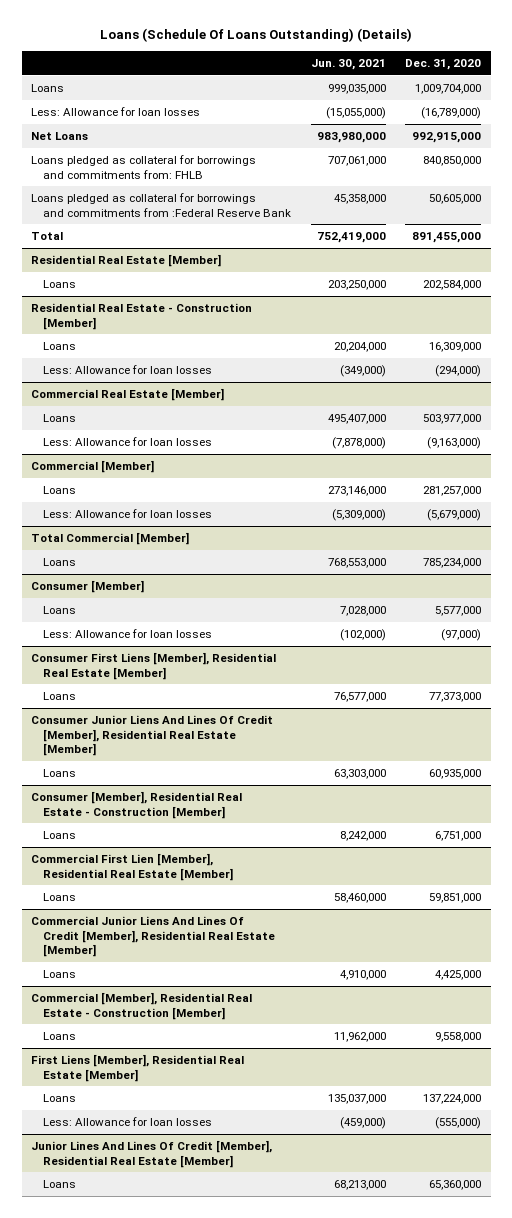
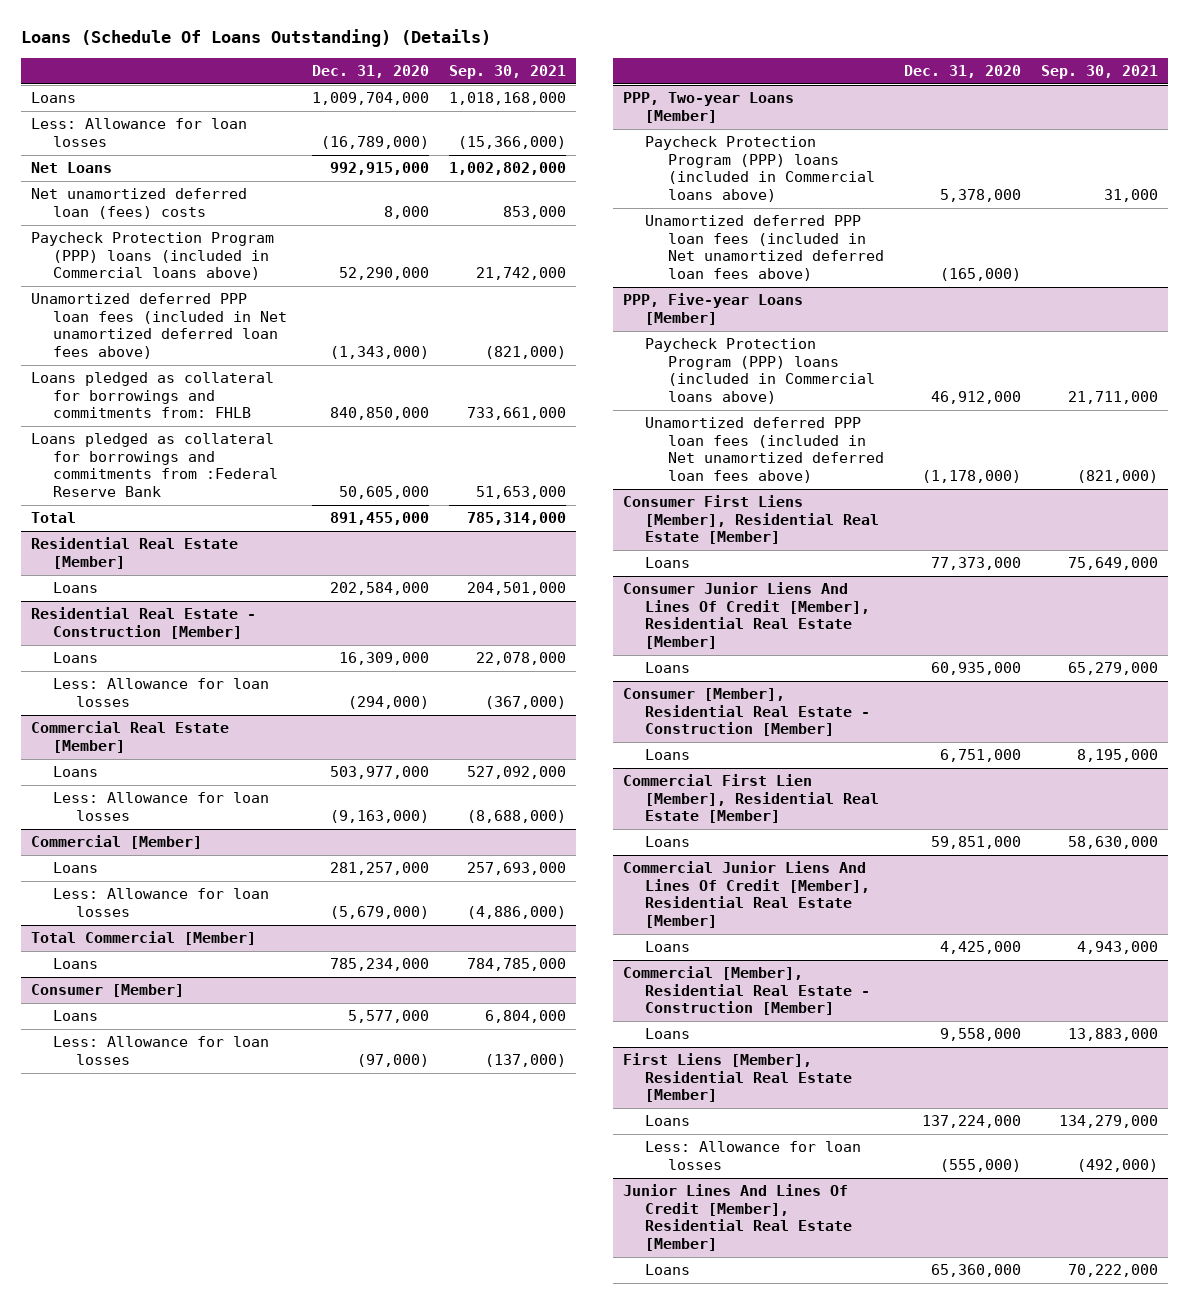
[310,58,386,70] Jun. 30, 2021 -> none
none -> [449,65,567,80] Sep. 30, 2021
none -> [30,188,247,219] Net unamortized deferred loan (fees) costs
none -> [30,232,274,281] Paycheck Protection Program (PPP) loans (included in Commercial loans above)
none -> [30,293,288,359] Unamortized deferred PPP loan fees (included in Net unamortized deferred loan fees above)
none -> [622,92,794,123] PPP, Two-year Loans [Member]
none -> [645,136,876,202] Paycheck Protection Program (PPP) loans (included in Commercial loans above)
none -> [645,215,885,281] Unamortized deferred PPP loan fees (included in Net unamortized deferred loan fees above)
none -> [622,293,803,325] PPP, Five-year Loans [Member]
none -> [645,338,876,404] Paycheck Protection Program (PPP) loans (included in Commercial loans above)
none -> [645,417,885,483] Unamortized deferred PPP loan fees (included in Net unamortized deferred loan fees above)

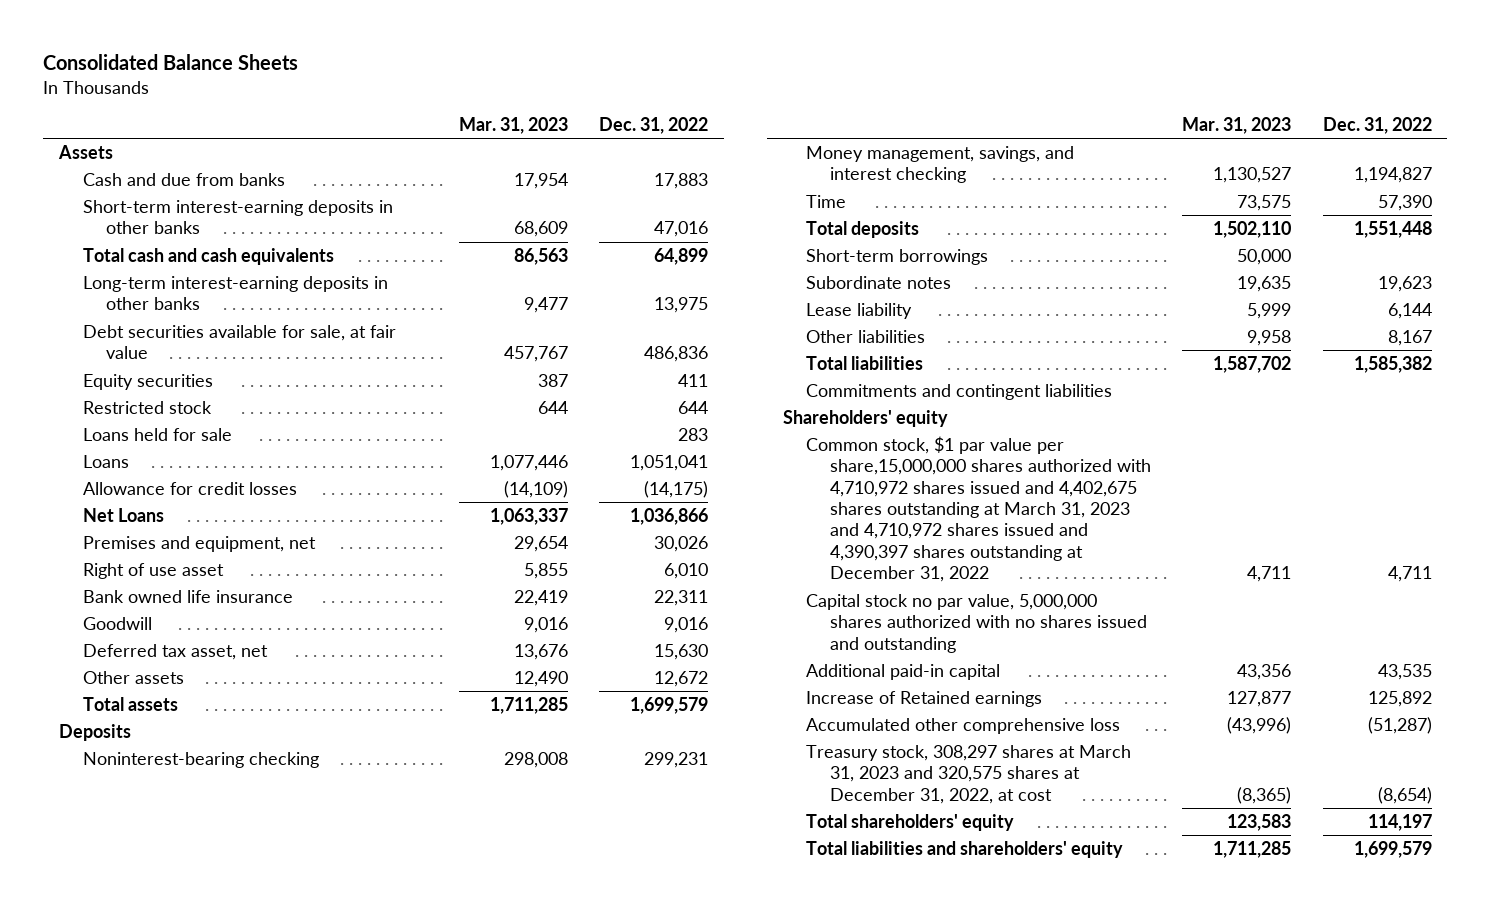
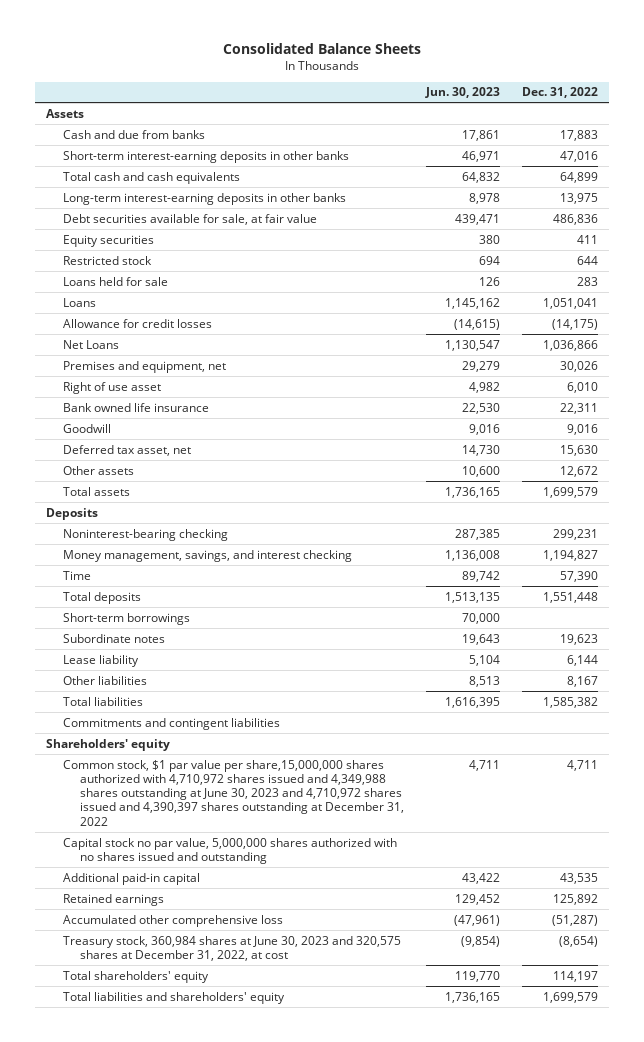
[458,116,568,134] Mar. 31, 2023 -> none
none -> [425,87,501,99] Jun. 30, 2023
[806,435,1151,583] Common stock, $1 par value per share,15,000,000 shares authorized with 4,710,972 shares issued and 4,402,675 shares outstanding at March 31, 2023 and 4,710,972 shares issued and 4,390,397 shares outstanding at December 31, 2022 -> [63,759,405,826] Common stock, $1 par value per share,15,000,000 shares authorized with 4,710,972 shares issued and 4,349,988 shares outstanding at June 30, 2023 and 4,710,972 shares issued and 4,390,397 shares outstanding at December 31, 2022
[806,690,1043,707] Increase of Retained earnings -> [63,893,165,906] Retained earnings
[806,744,1132,804] Treasury stock, 308,297 shares at March 31, 2023 and 320,575 shares at December 31, 2022, at cost -> [63,935,402,961] Treasury stock, 360,984 shares at June 30, 2023 and 320,575 shares at December 31, 2022, at cost

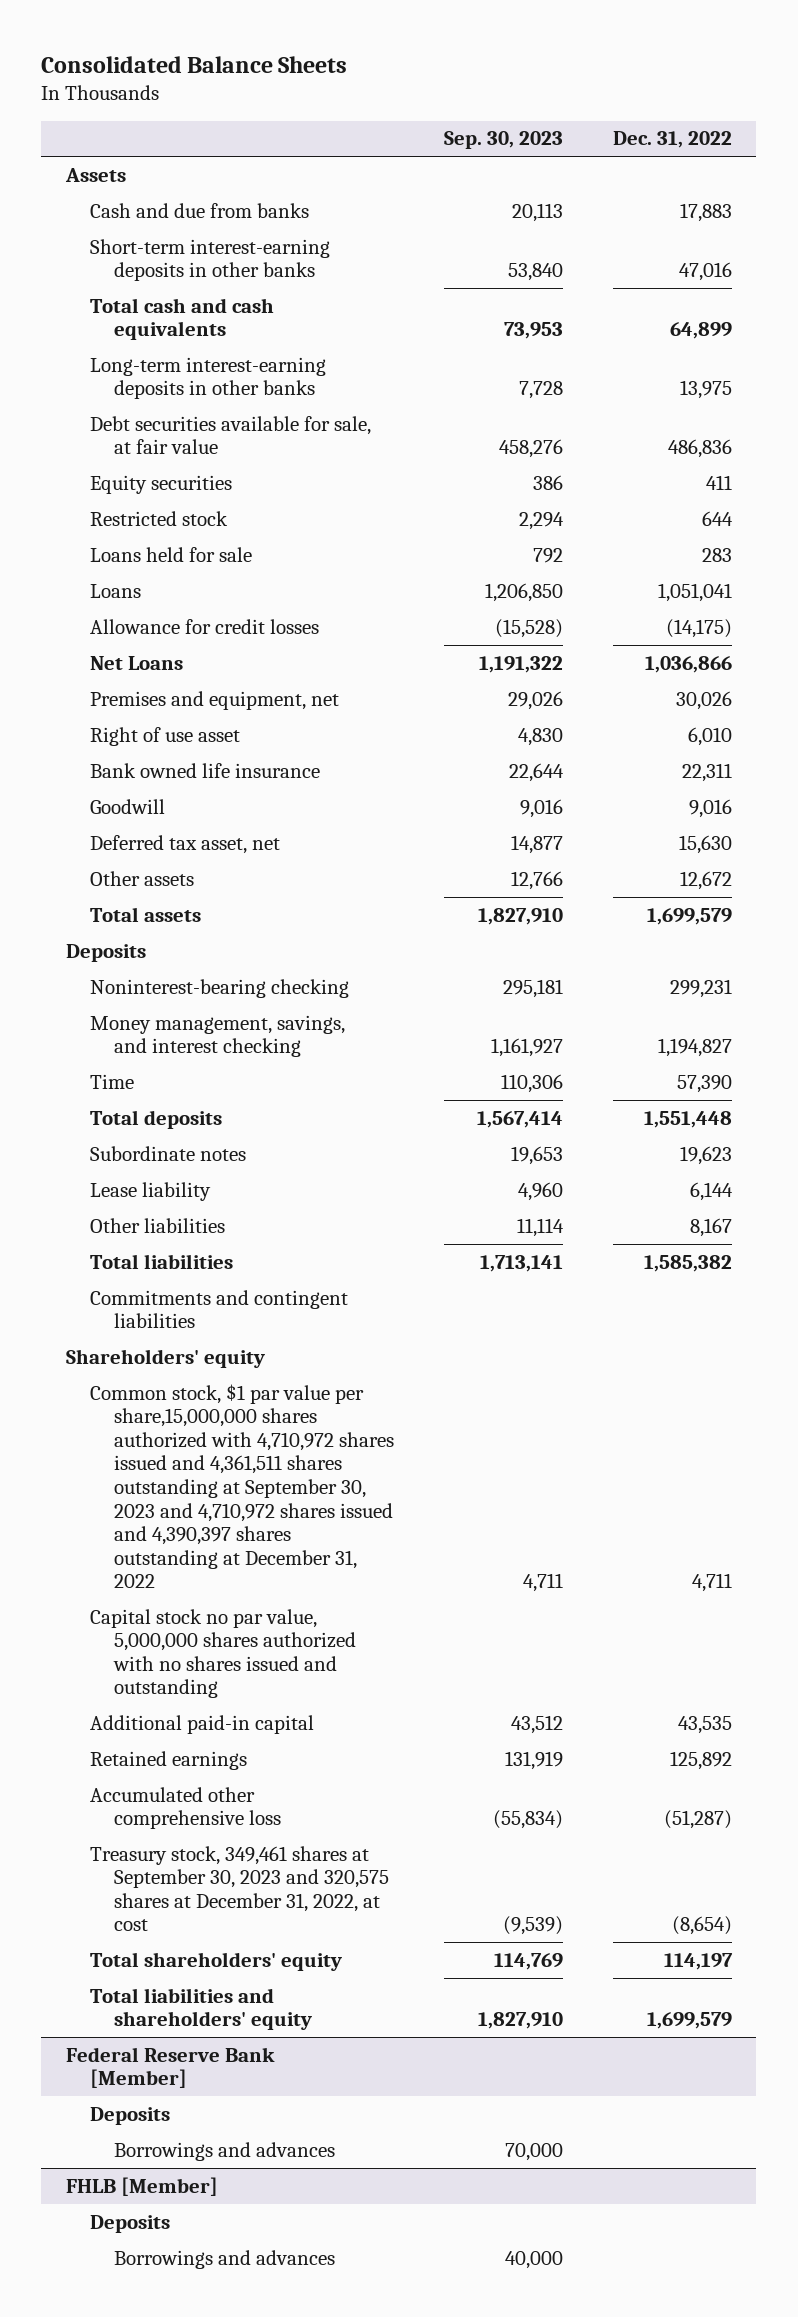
[425,87,501,99] Jun. 30, 2023 -> none
none -> [443,131,563,150] Sep. 30, 2023
[63,612,191,625] Short-term borrowings -> none
[63,759,405,826] Common stock, $1 par value per share,15,000,000 shares authorized with 4,710,972 shares issued and 4,349,988 shares outstanding at June 30, 2023 and 4,710,972 shares issued and 4,390,397 shares outstanding at December 31, 2022 -> [89,1383,394,1589] Common stock, $1 par value per share,15,000,000 shares authorized with 4,710,972 shares issued and 4,361,511 shares outstanding at September 30, 2023 and 4,710,972 shares issued and 4,390,397 shares outstanding at December 31, 2022
[63,935,402,961] Treasury stock, 360,984 shares at June 30, 2023 and 320,575 shares at December 31, 2022, at cost -> [89,1845,389,1932] Treasury stock, 349,461 shares at September 30, 2023 and 320,575 shares at December 31, 2022, at cost
none -> [66,2046,276,2089] Federal Reserve Bank [Member]
none -> [89,2106,170,2125] Deposits
none -> [113,2141,335,2161] Borrowings and advances
none -> [66,2176,219,2196] FHLB [Member]
none -> [89,2214,170,2233] Deposits
none -> [113,2249,335,2269] Borrowings and advances

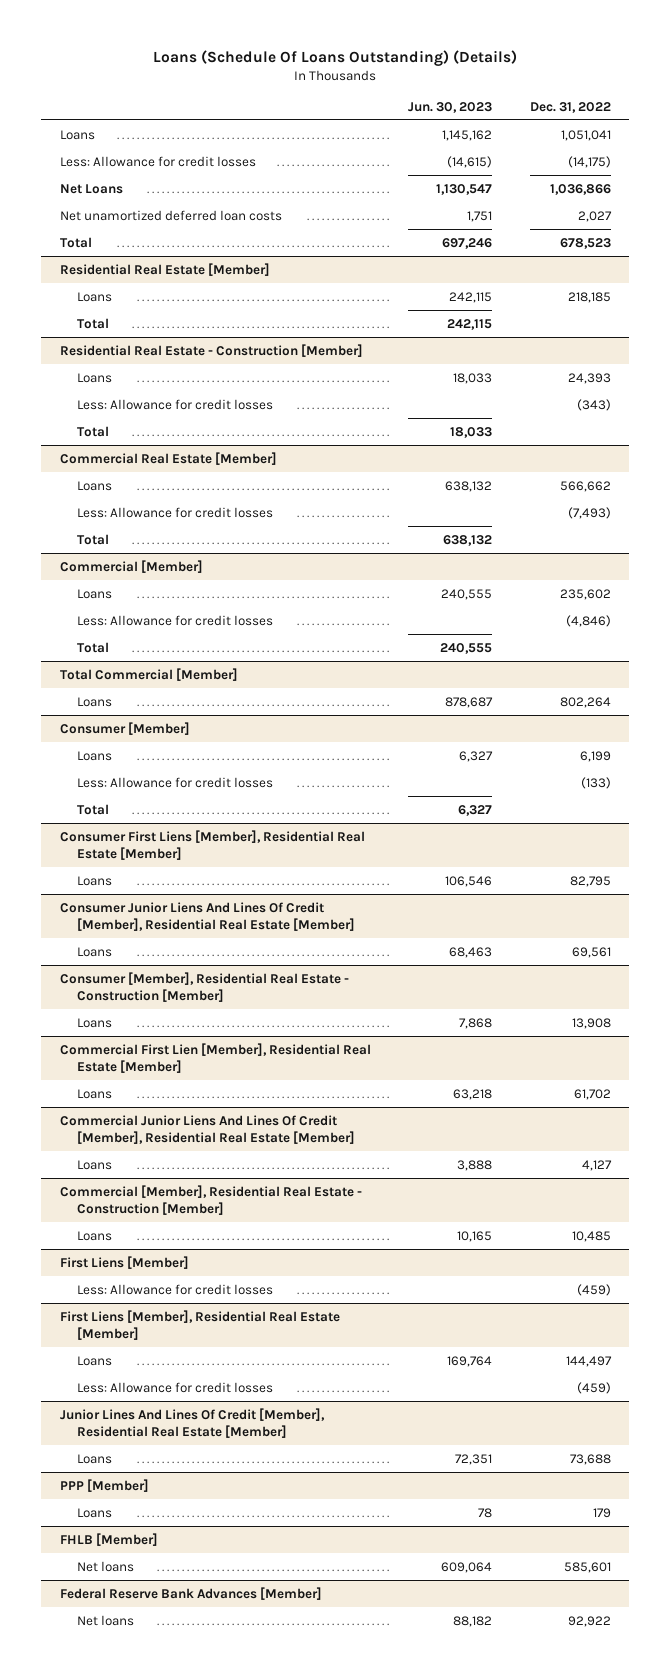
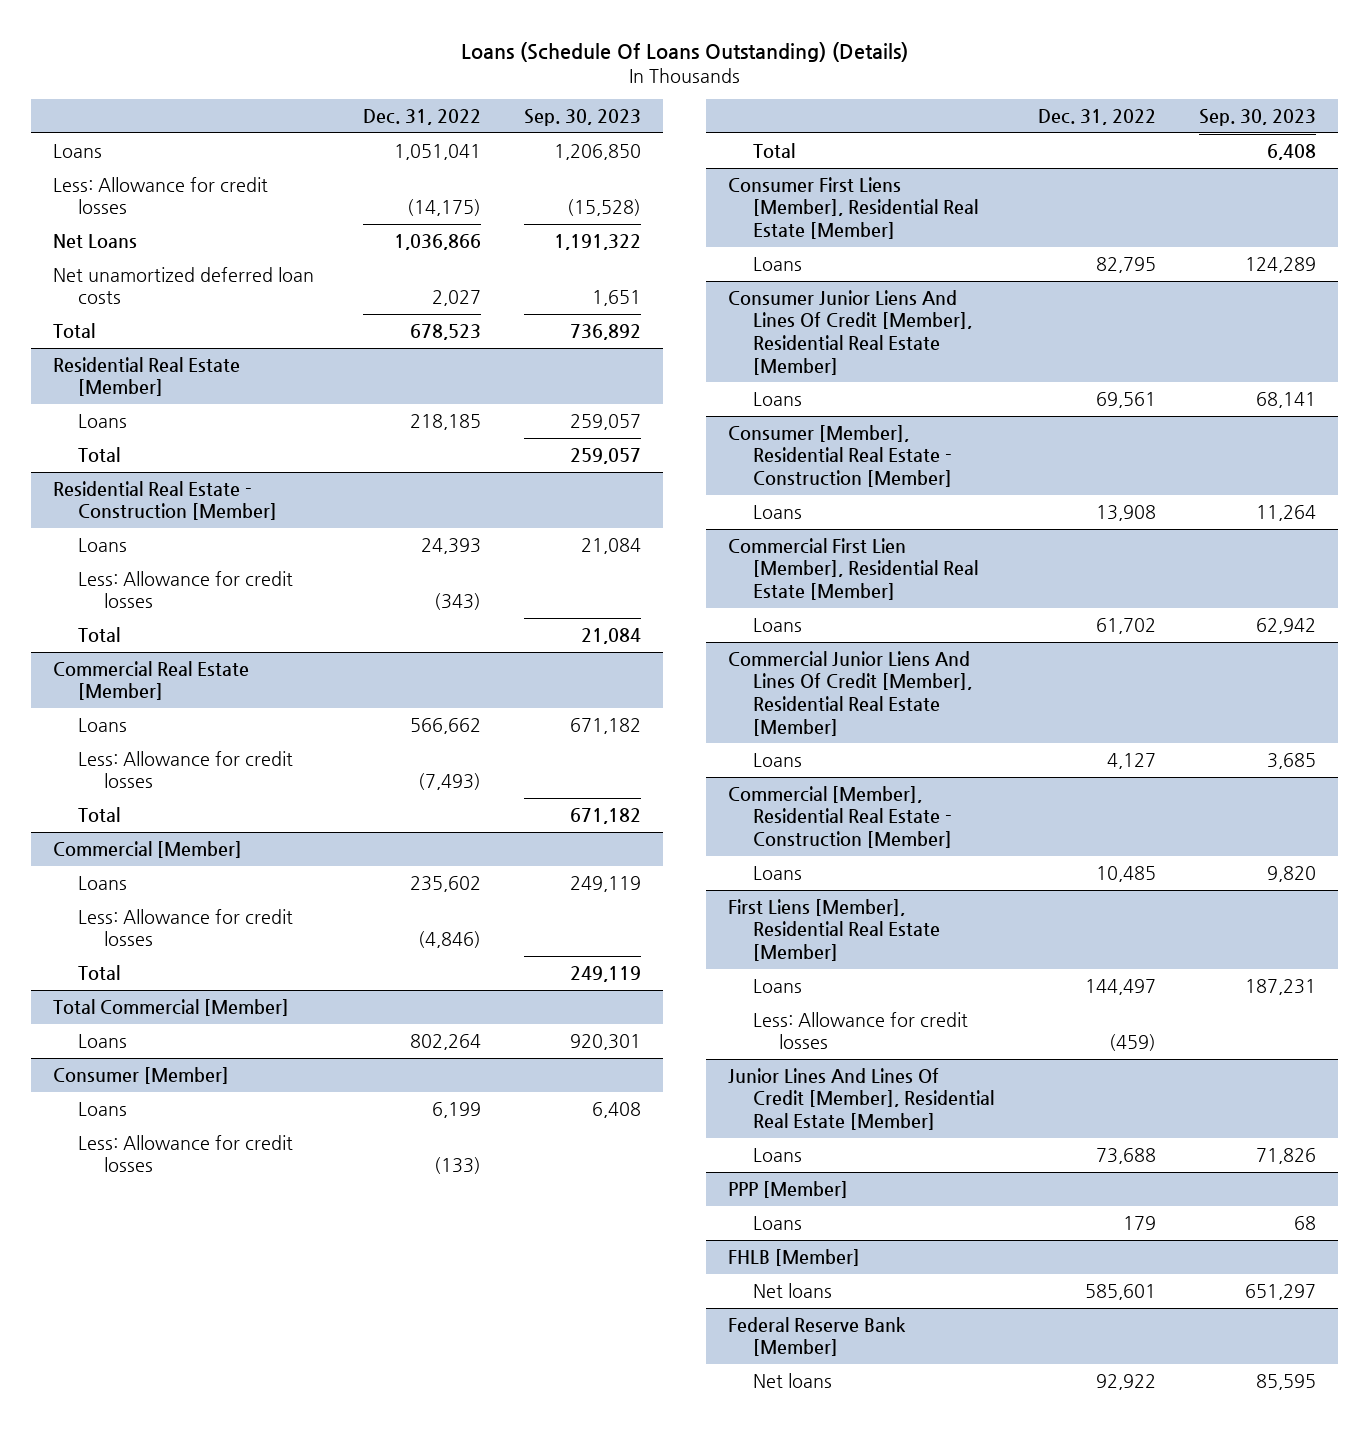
[408,101,493,113] Jun. 30, 2023 -> none
none -> [524,108,642,126] Sep. 30, 2023
[59,1255,189,1269] First Liens [Member] -> none
[77,1283,274,1295] Less: Allowance for credit losses -> none
[59,1586,322,1600] Federal Reserve Bank Advances [Member] -> [727,1316,906,1357] Federal Reserve Bank [Member]

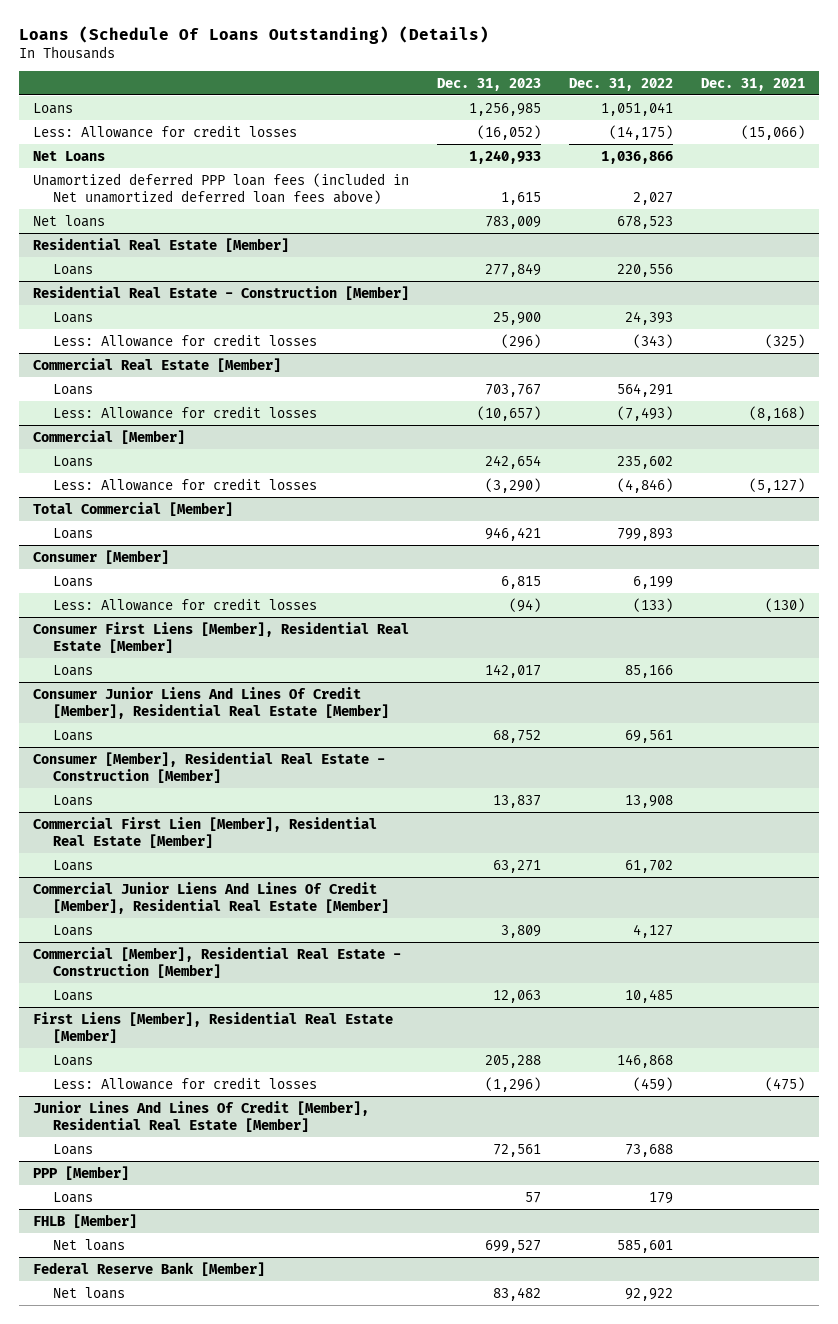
[524,108,642,126] Sep. 30, 2023 -> none
none -> [436,77,541,91] Dec. 31, 2023
none -> [701,77,806,91] Dec. 31, 2021
[52,266,314,305] Net unamortized deferred loan costs -> [32,172,409,204] Unamortized deferred PPP loan fees (included in Net unamortized deferred loan fees above)
[52,322,95,338] Total -> [32,214,105,227] Net loans
[78,446,121,462] Total -> none
[409,413,481,430] 218,185 -> [616,263,673,277] 220,556
[78,626,121,642] Total -> none
[409,717,481,734] 566,662 -> [616,382,673,397] 564,291
[78,806,121,822] Total -> none
[78,964,121,980] Total -> none
[409,1033,481,1050] 802,264 -> [616,527,673,541] 799,893
[753,142,796,158] Total -> none
[1095,256,1156,273] 82,795 -> [624,664,673,678] 85,166
[1084,978,1156,995] 144,497 -> [616,1053,673,1068] 146,868

